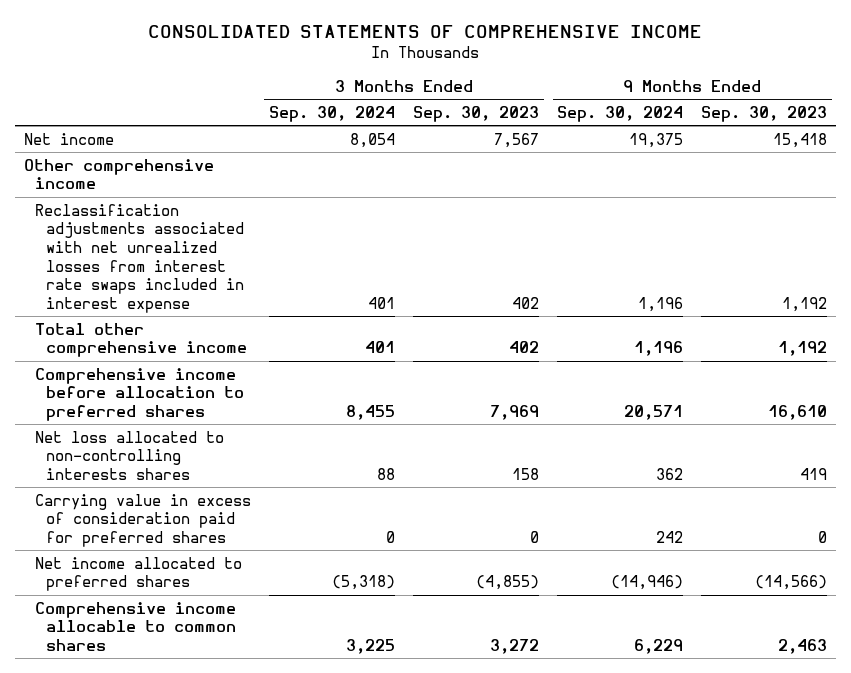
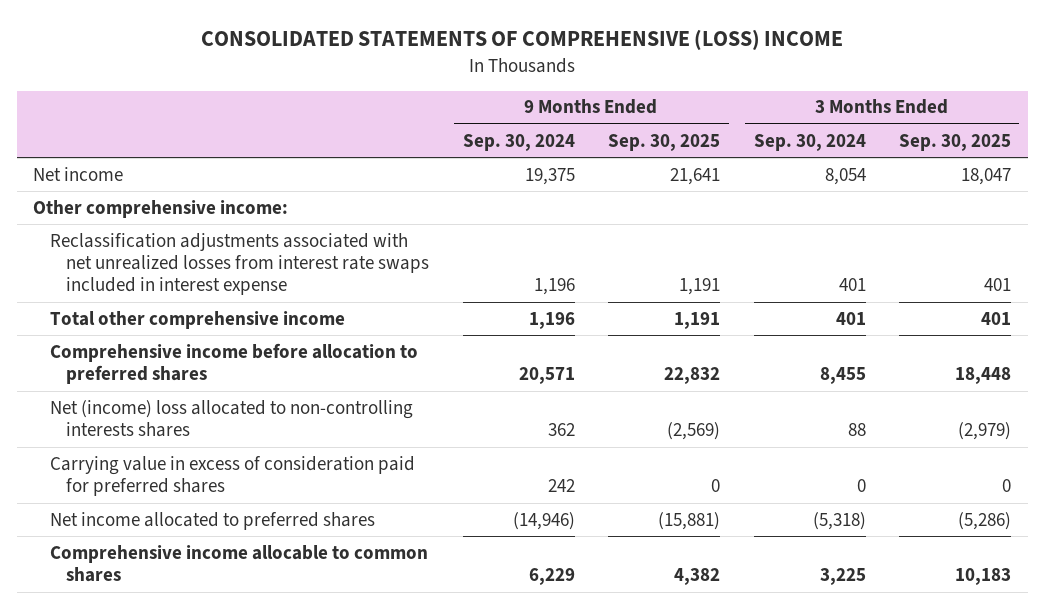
[148,24,703,38] CONSOLIDATED STATEMENTS OF COMPREHENSIVE INCOME -> [201,29,844,51] CONSOLIDATED STATEMENTS OF COMPREHENSIVE (LOSS) INCOME
[413,106,540,123] Sep. 30, 2023 -> none
[701,106,828,123] Sep. 30, 2023 -> none
none -> [608,133,721,151] Sep. 30, 2025
none -> [899,133,1012,151] Sep. 30, 2025
[23,158,214,190] Other comprehensive income -> [33,199,289,218] Other comprehensive income:
[34,430,224,481] Net loss allocated to non-controlling interests shares -> [49,399,413,438] Net (income) loss allocated to non-controlling interests shares

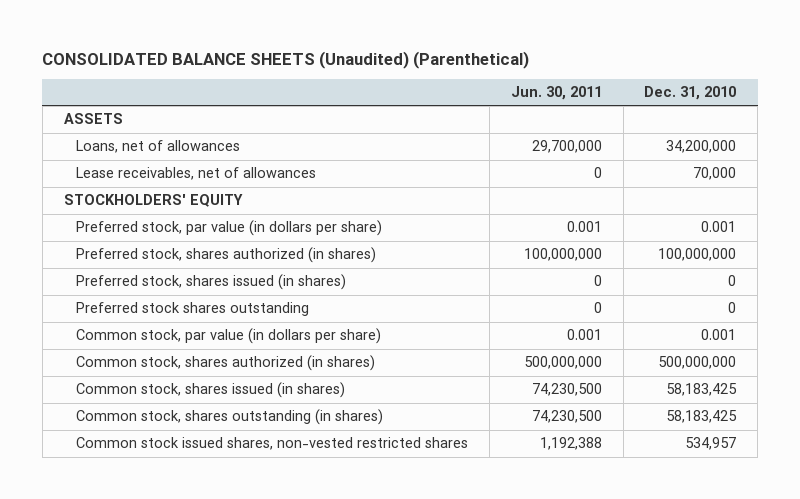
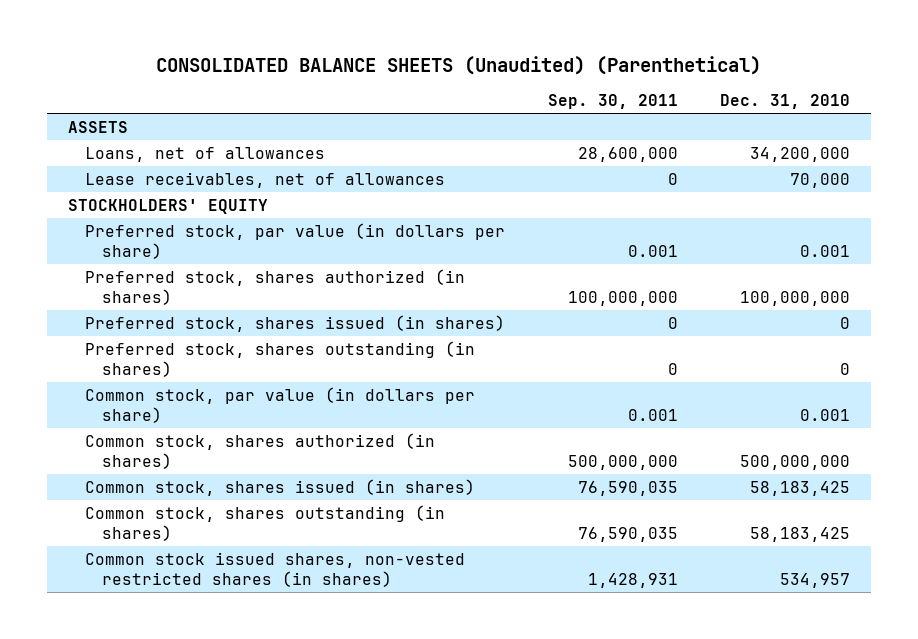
[510,86,602,101] Jun. 30, 2011 -> none
none -> [547,94,678,110] Sep. 30, 2011
[76,302,310,317] Preferred stock shares outstanding -> [85,340,476,378] Preferred stock, shares outstanding (in shares)
[76,437,469,451] Common stock issued shares, non-vested restricted shares -> [85,551,466,588] Common stock issued shares, non-vested restricted shares (in shares)

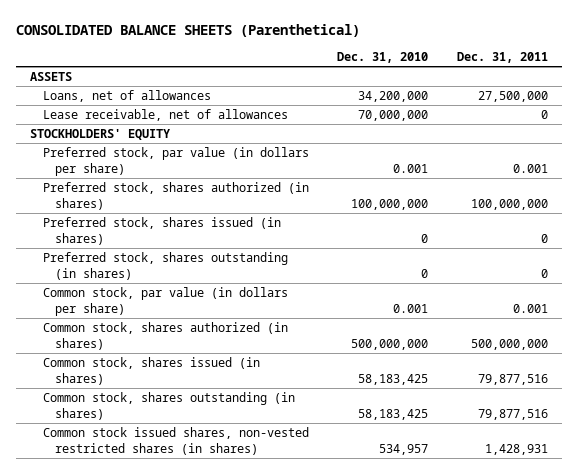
[156,55,762,75] CONSOLIDATED BALANCE SHEETS (Unaudited) (Parenthetical) -> [16,23,361,37] CONSOLIDATED BALANCE SHEETS (Parenthetical)
[547,94,678,110] Sep. 30, 2011 -> none
none -> [457,51,549,63] Dec. 31, 2011
[85,171,446,188] Lease receivables, net of allowances -> [42,108,288,121] Lease receivable, net of allowances
[790,172,851,188] 70,000 -> [358,109,429,121] 70,000,000

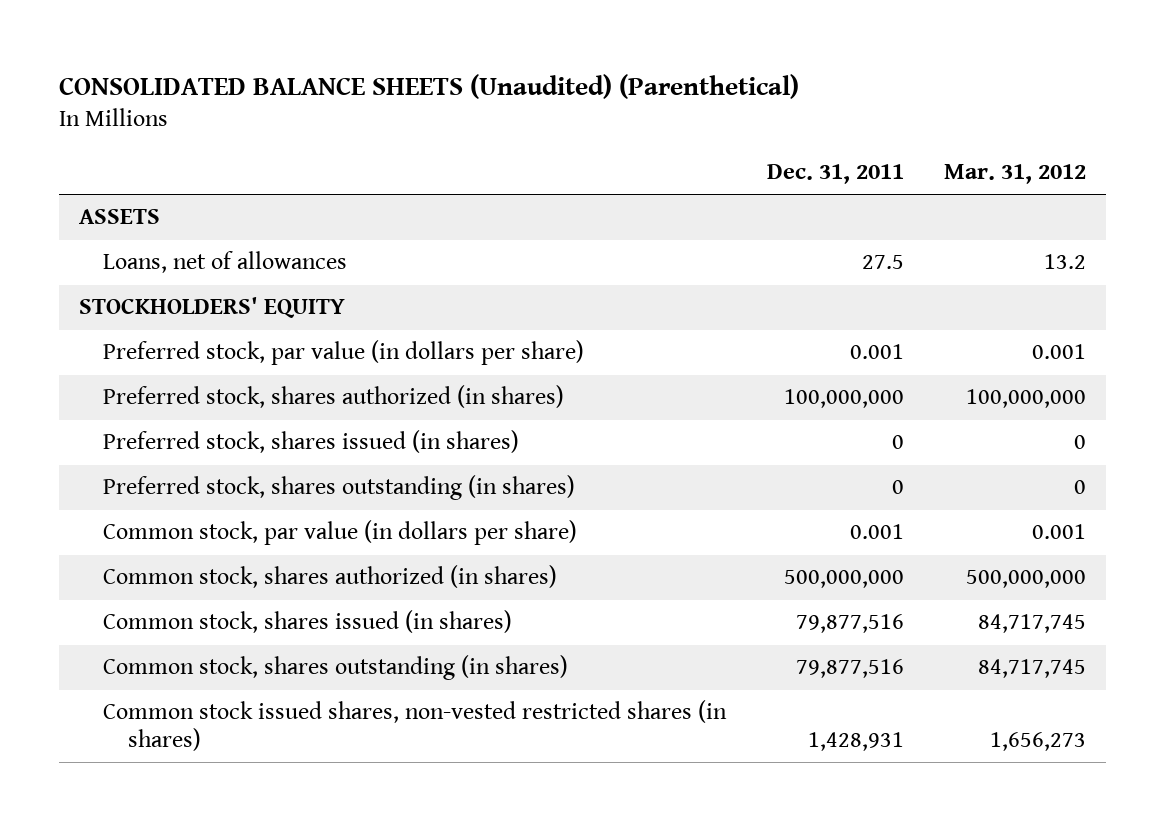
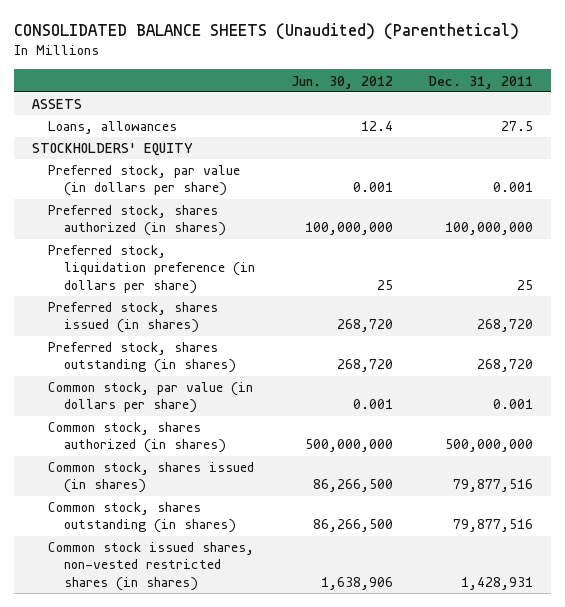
[943,164,1086,185] Mar. 31, 2012 -> none
none -> [290,75,393,89] Jun. 30, 2012
[103,251,348,274] Loans, net of allowances -> [47,121,177,135] Loans, allowances
none -> [47,245,255,294] Preferred stock, liquidation preference (in dollars per share)
[891,435,904,450] 0 -> [477,319,534,333] 268,720
[891,480,904,495] 0 -> [477,359,534,373] 268,720

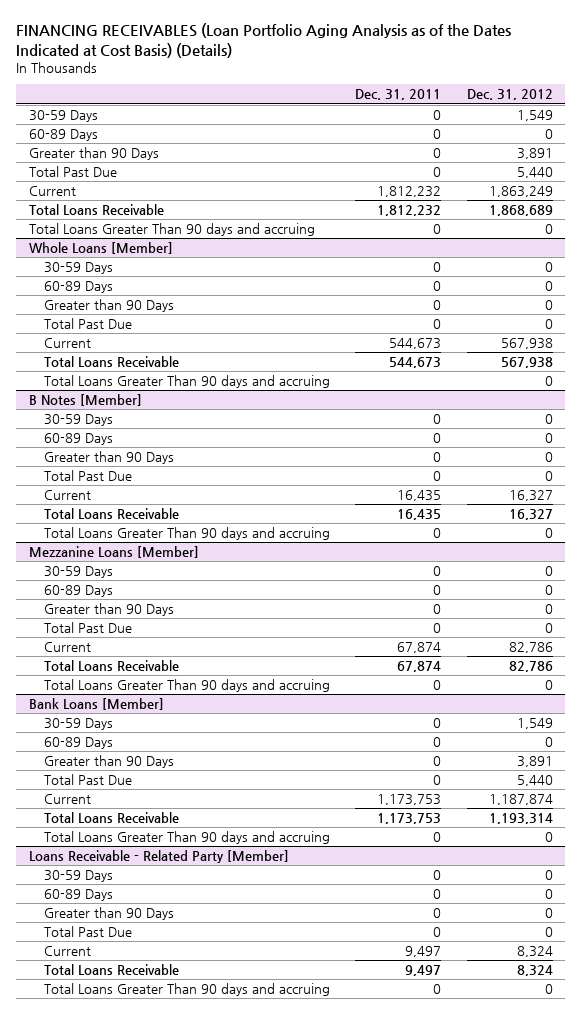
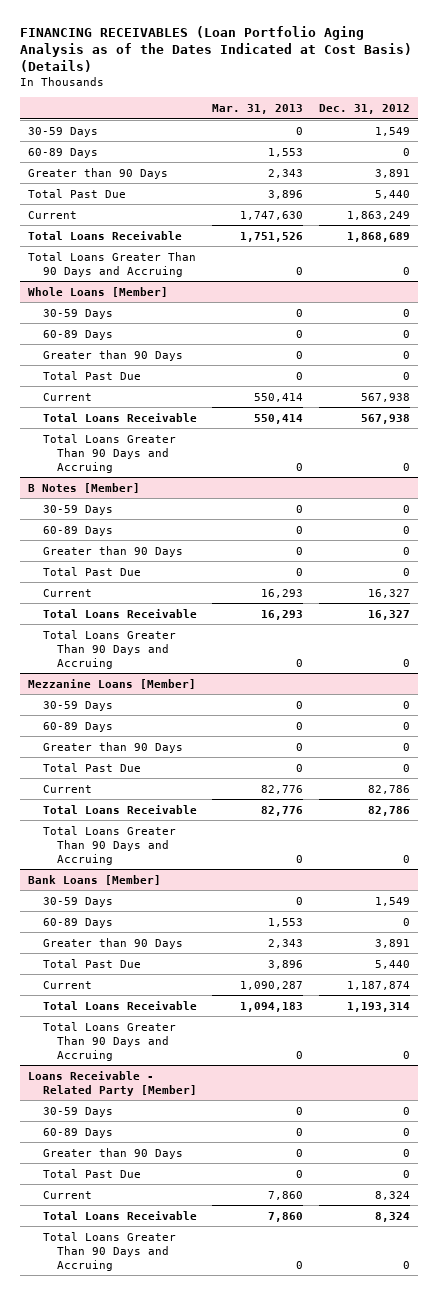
[355,89,442,101] Dec. 31, 2011 -> none
none -> [212,104,304,115] Mar. 31, 2013
[28,222,315,236] Total Loans Greater Than 90 days and accruing -> [28,251,197,277] Total Loans Greater Than 90 Days and Accruing
[43,374,330,388] Total Loans Greater Than 90 days and accruing -> [42,433,176,473] Total Loans Greater Than 90 Days and Accruing
[43,526,330,540] Total Loans Greater Than 90 days and accruing -> [42,629,176,669] Total Loans Greater Than 90 Days and Accruing
[43,678,330,692] Total Loans Greater Than 90 days and accruing -> [42,825,176,865] Total Loans Greater Than 90 Days and Accruing
[43,830,330,844] Total Loans Greater Than 90 days and accruing -> [42,1021,176,1061] Total Loans Greater Than 90 Days and Accruing
[43,982,330,996] Total Loans Greater Than 90 days and accruing -> [42,1231,176,1271] Total Loans Greater Than 90 Days and Accruing

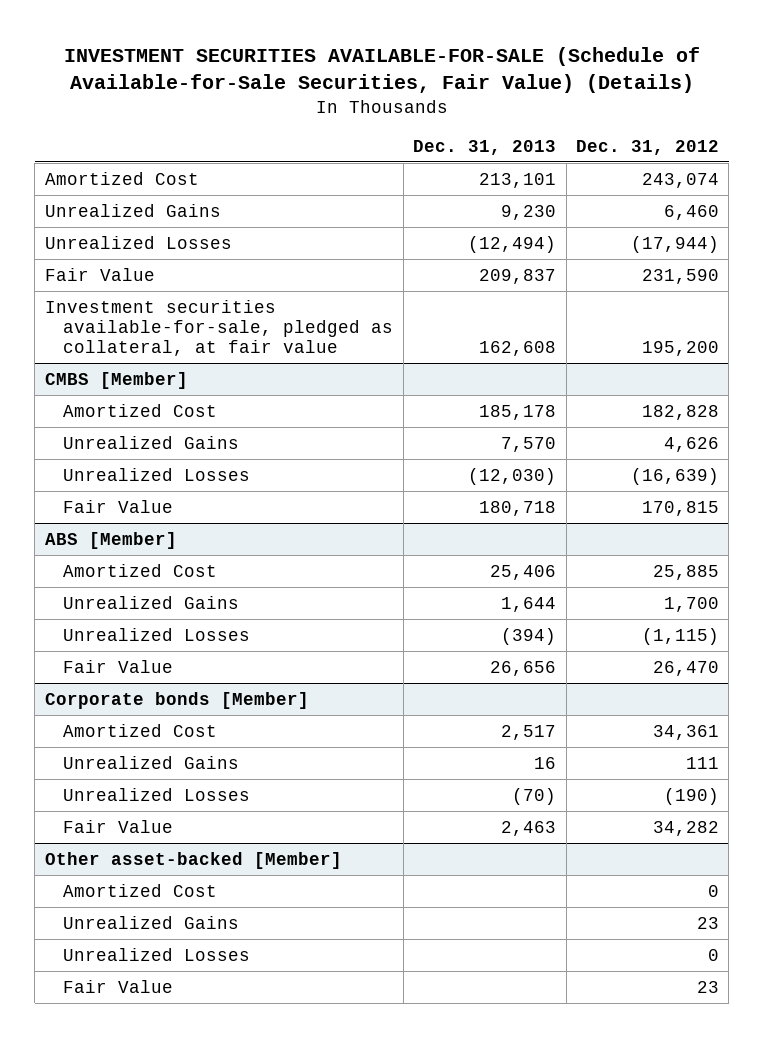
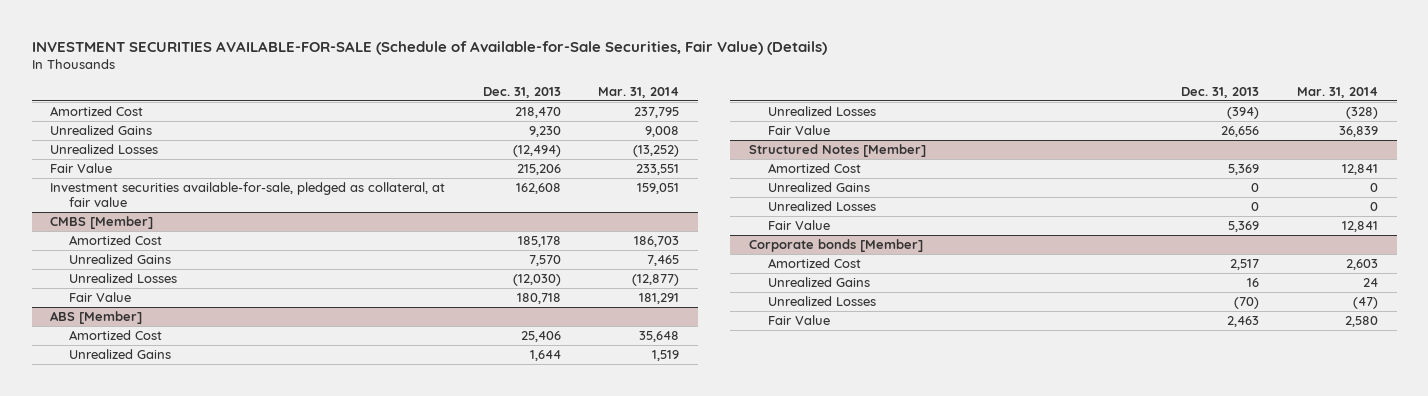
[576,139,720,155] Dec. 31, 2012 -> none
none -> [598,86,680,98] Mar. 31, 2014
[479,172,557,188] 213,101 -> [514,106,561,118] 218,470
[479,268,557,284] 209,837 -> [516,163,561,175] 215,206
none -> [748,143,926,157] Structured Notes [Member]
none -> [767,162,861,173] Amortized Cost
none -> [767,181,870,192] Unrealized Gains
none -> [767,200,876,211] Unrealized Losses
none -> [767,219,830,230] Fair Value
[44,851,342,869] Other asset-backed [Member] -> none
[63,883,218,897] Amortized Cost -> none
[63,915,240,929] Unrealized Gains -> none
[63,947,251,961] Unrealized Losses -> none
[63,979,174,993] Fair Value -> none

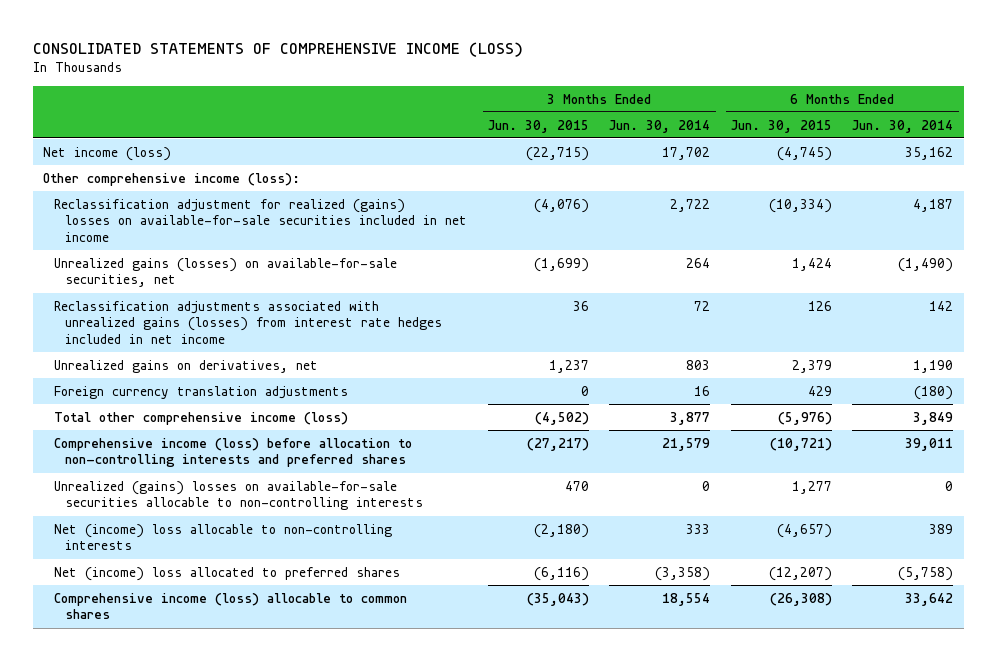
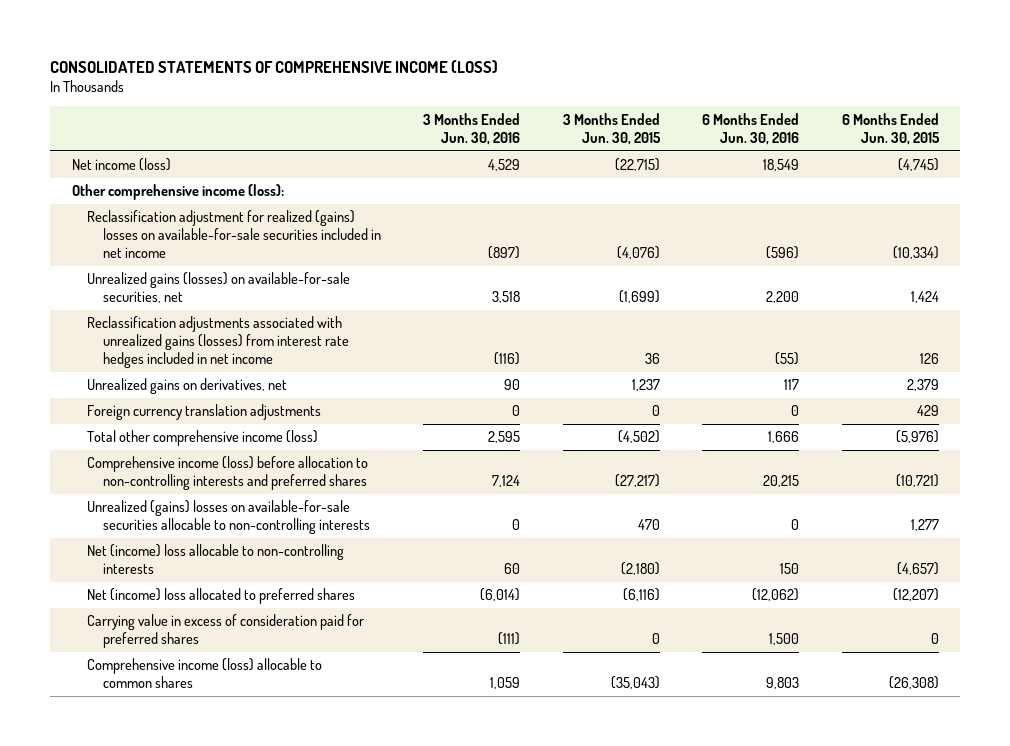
[609,119,711,133] Jun. 30, 2014 -> none
[852,119,954,133] Jun. 30, 2014 -> none
none -> [423,112,521,145] 3 Months Ended Jun. 30, 2016
none -> [702,112,800,145] 6 Months Ended Jun. 30, 2016
none -> [87,614,365,649] Carrying value in excess of consideration paid for preferred shares

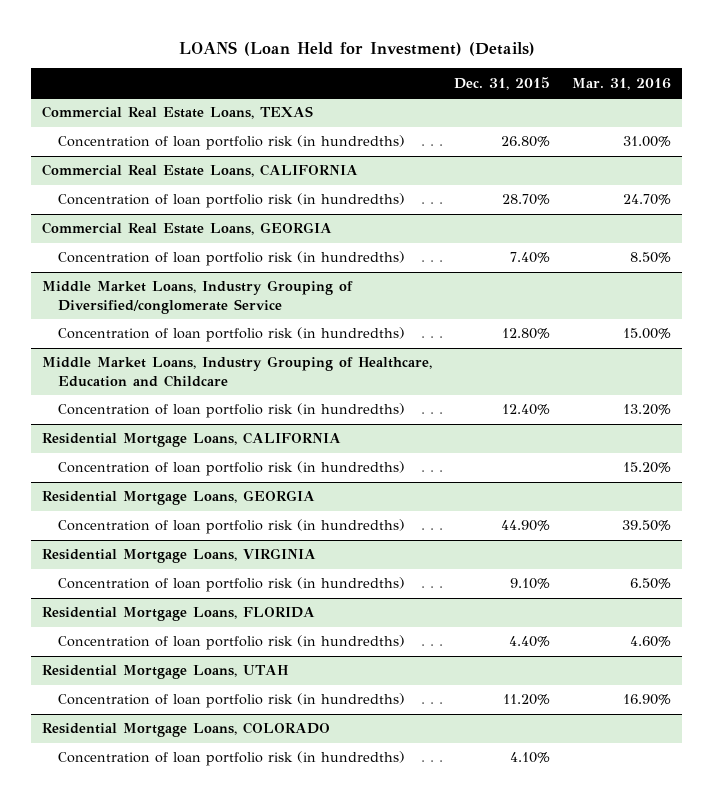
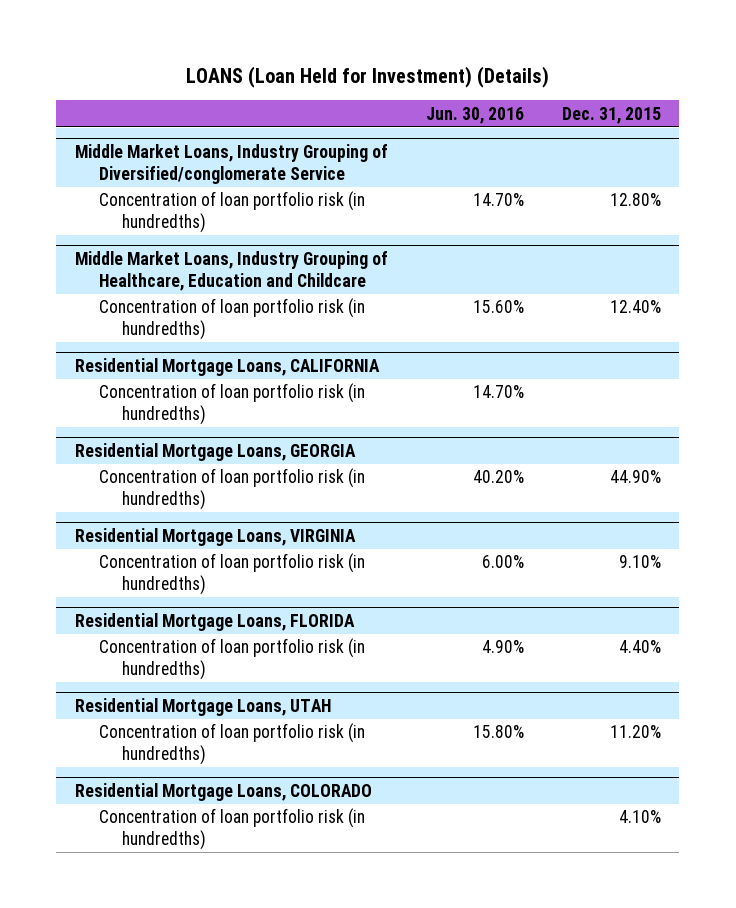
[571,77,671,90] Mar. 31, 2016 -> none
none -> [425,106,524,124] Jun. 30, 2016
[42,106,314,120] Commercial Real Estate Loans, TEXAS -> none
[58,135,406,151] Concentration of loan portfolio risk (in hundredths) -> none
[42,164,359,178] Commercial Real Estate Loans, CALIFORNIA -> none
[58,193,406,209] Concentration of loan portfolio risk (in hundredths) -> none
[42,222,333,236] Commercial Real Estate Loans, GEORGIA -> none
[58,251,406,267] Concentration of loan portfolio risk (in hundredths) -> none

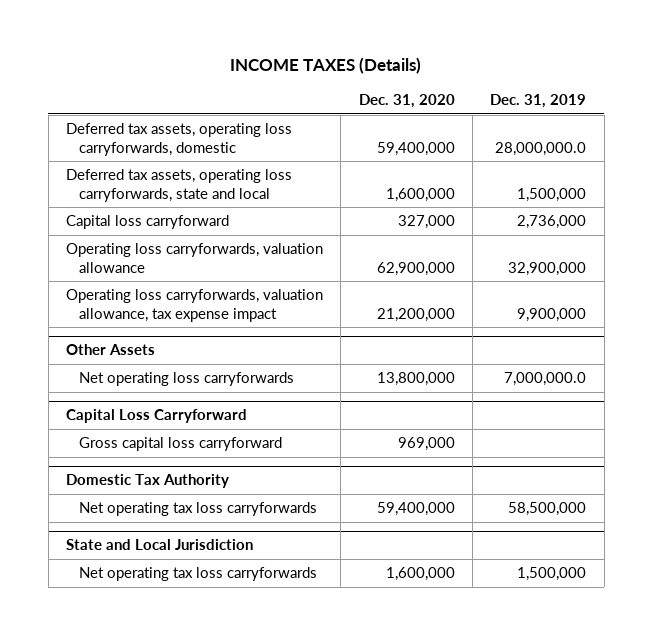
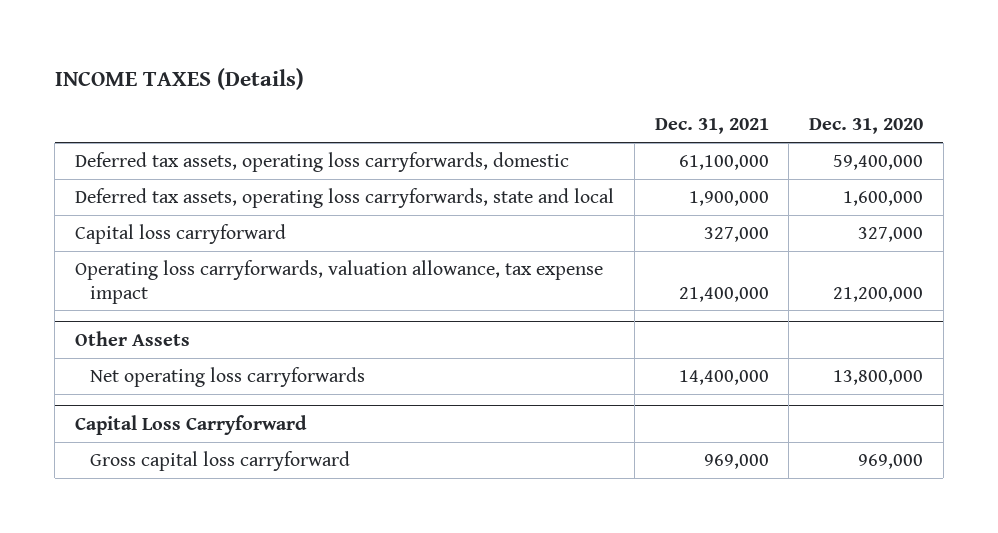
[490,94,587,109] Dec. 31, 2019 -> none
none -> [654,118,769,135] Dec. 31, 2021
[66,243,324,273] Operating loss carryforwards, valuation allowance -> none
[66,474,230,489] Domestic Tax Authority -> none
[78,502,317,517] Net operating tax loss carryforwards -> none
[66,539,254,551] State and Local Jurisdiction -> none
[78,567,317,582] Net operating tax loss carryforwards -> none

